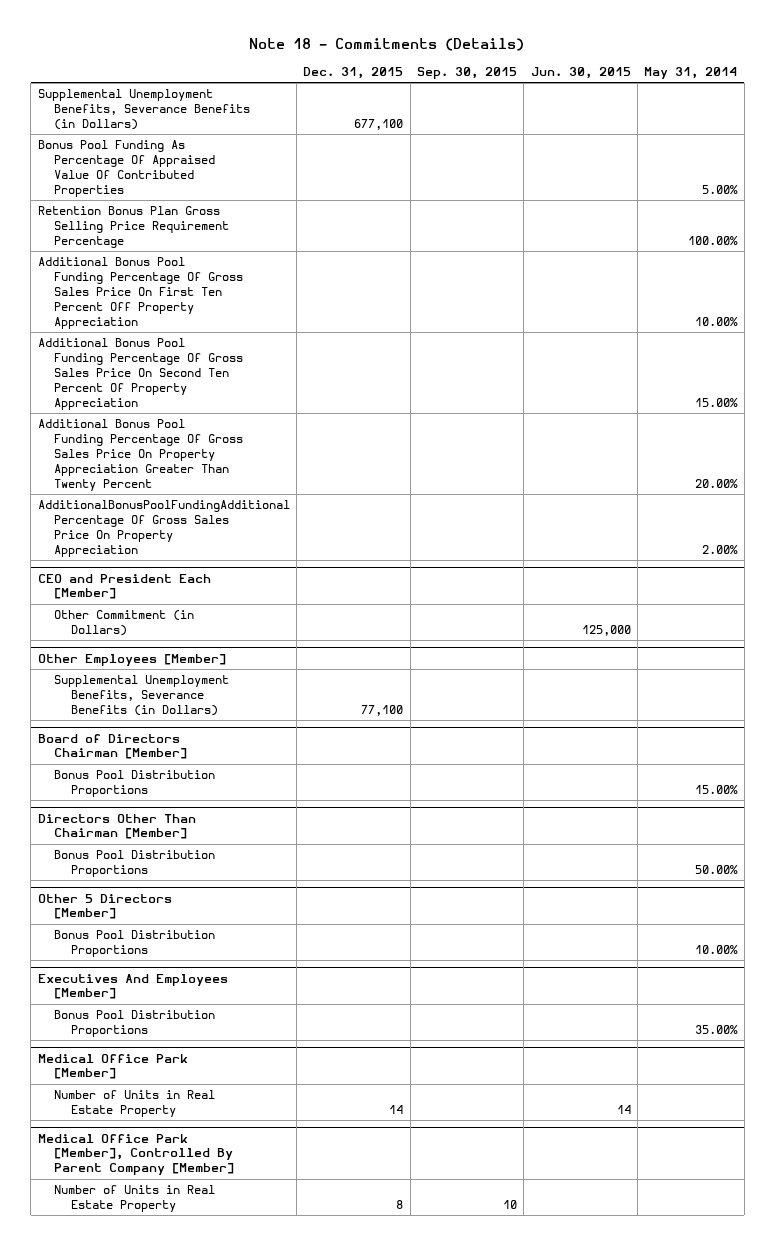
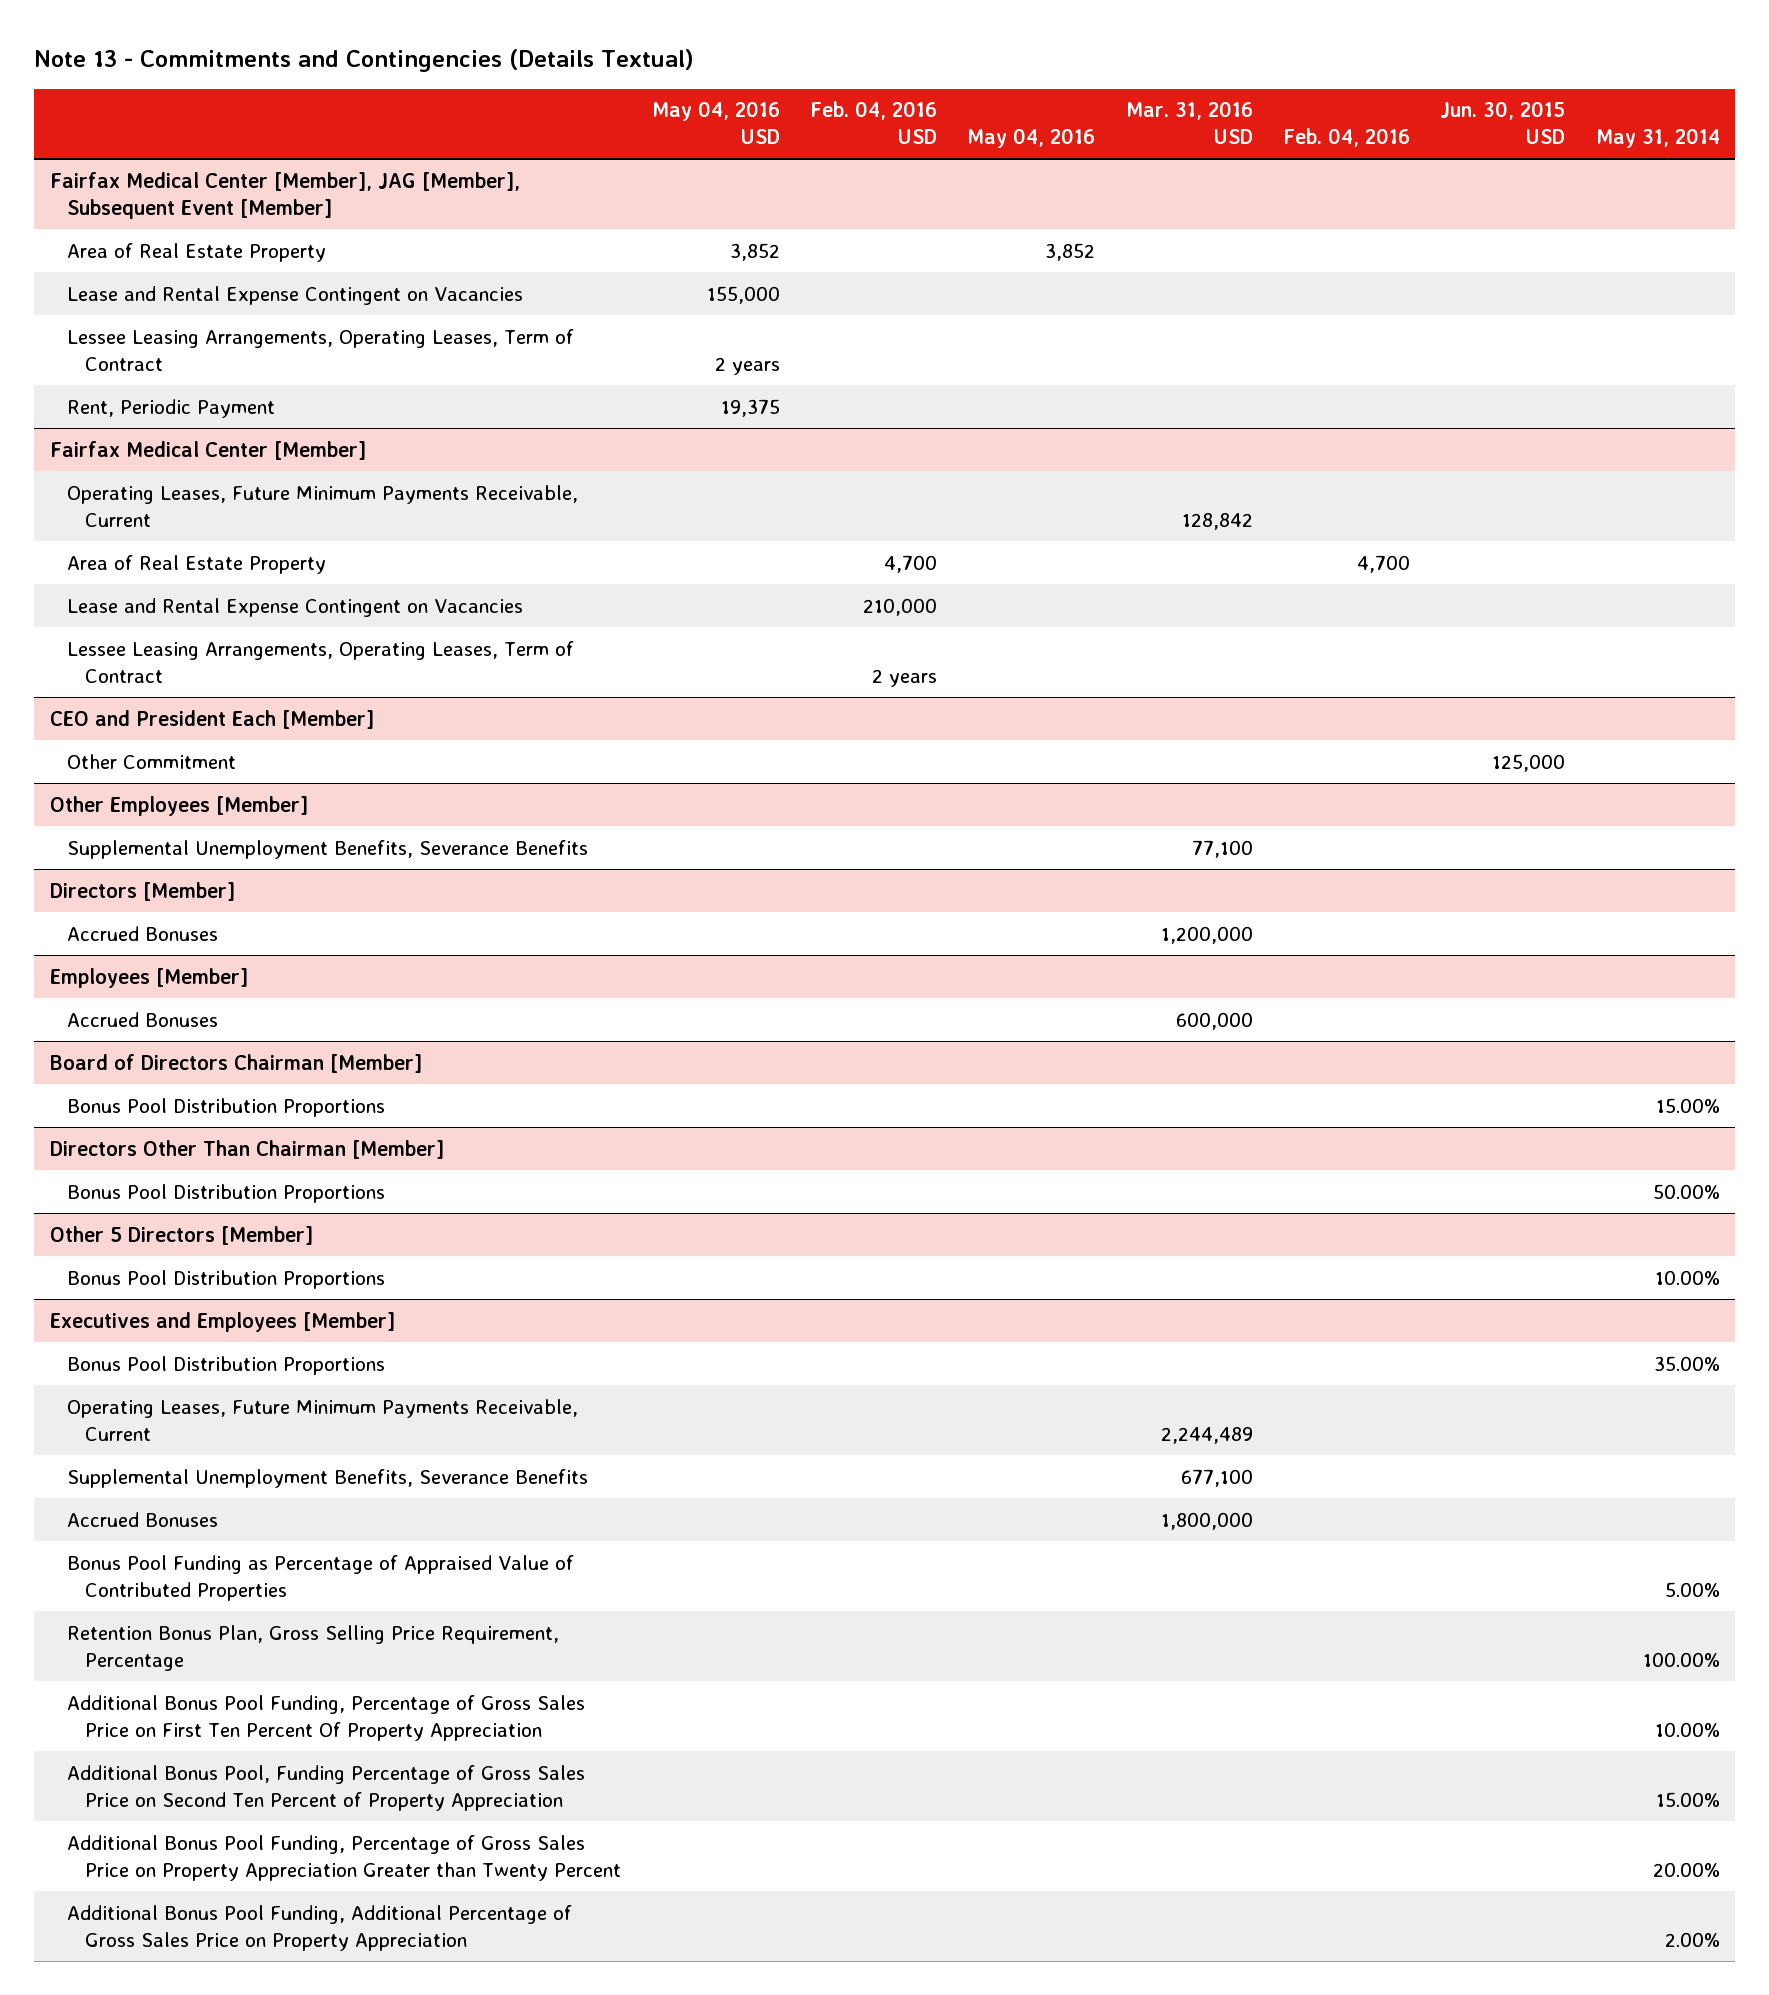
[249,38,525,52] Note 18 - Commitments (Details) -> [34,49,695,73] Note 13 - Commitments and Contingencies (Details Textual)
[303,67,404,80] Dec. 31, 2015 -> none
[416,67,517,80] Sep. 30, 2015 -> none
[530,67,631,80] Jun. 30, 2015 -> none
none -> [651,101,780,145] May 04, 2016 USD
none -> [809,101,937,145] Feb. 04, 2016 USD
none -> [967,128,1096,149] May 04, 2016
none -> [1125,101,1253,145] Mar. 31, 2016 USD
none -> [1283,128,1411,148] Feb. 04, 2016
none -> [1440,101,1566,145] Jun. 30, 2015 USD
[37,89,251,130] Supplemental Unemployment Benefits, Severance Benefits (in Dollars) -> none
[37,140,216,197] Bonus Pool Funding As Percentage Of Appraised Value Of Contributed Properties -> none
[37,206,230,248] Retention Bonus Plan Gross Selling Price Requirement Percentage -> none
[37,257,244,329] Additional Bonus Pool Funding Percentage Of Gross Sales Price On First Ten Percent Off Property Appreciation -> none
[37,338,244,410] Additional Bonus Pool Funding Percentage Of Gross Sales Price On Second Ten Percent Of Property Appreciation -> none
[37,419,244,491] Additional Bonus Pool Funding Percentage Of Gross Sales Price On Property Appreciation Greater Than Twenty Percent -> none
[37,500,290,557] AdditionalBonusPoolFundingAdditional Percentage Of Gross Sales Price On Property Appreciation -> none
none -> [49,171,520,219] Fairfax Medical Center [Member], JAG [Member], Subsequent Event [Member]
none -> [67,242,327,262] Area of Real Estate Property
none -> [67,285,524,305] Lease and Rental Expense Contingent on Vacancies
none -> [67,328,575,371] Lessee Leasing Arrangements, Operating Leases, Term of Contract
none -> [67,398,276,418] Rent, Periodic Payment
none -> [49,440,366,460] Fairfax Medical Center [Member]
none -> [67,484,579,527] Operating Leases, Future Minimum Payments Receivable, Current
none -> [67,554,327,574] Area of Real Estate Property
none -> [67,597,524,617] Lease and Rental Expense Contingent on Vacancies
none -> [67,640,575,683] Lessee Leasing Arrangements, Operating Leases, Term of Contract
[54,610,195,637] Other Commitment (in Dollars) -> [67,753,237,769] Other Commitment
[54,675,230,716] Supplemental Unemployment Benefits, Severance Benefits (in Dollars) -> [67,839,589,859] Supplemental Unemployment Benefits, Severance Benefits
none -> [49,881,235,901] Directors [Member]
none -> [67,925,219,941] Accrued Bonuses
none -> [49,967,248,988] Employees [Member]
none -> [67,1011,219,1027] Accrued Bonuses
[37,973,228,1000] Executives And Employees [Member] -> [49,1311,395,1332] Executives and Employees [Member]
[37,1053,188,1080] Medical Office Park [Member] -> none
[54,1090,216,1118] Number of Units in Real Estate Property -> none
[37,1133,235,1176] Medical Office Park [Member], Controlled By Parent Company [Member] -> none
[54,1185,216,1213] Number of Units in Real Estate Property -> none
none -> [67,1398,579,1441] Operating Leases, Future Minimum Payments Receivable, Current
none -> [67,1468,589,1488] Supplemental Unemployment Benefits, Severance Benefits
none -> [67,1511,219,1527] Accrued Bonuses
none -> [67,1554,575,1601] Bonus Pool Funding as Percentage of Appraised Value of Contributed Properties
none -> [67,1624,560,1671] Retention Bonus Plan, Gross Selling Price Requirement, Percentage
none -> [67,1694,586,1741] Additional Bonus Pool Funding, Percentage of Gross Sales Price on First Ten Percent Of Property Appreciation
none -> [67,1764,586,1811] Additional Bonus Pool, Funding Percentage of Gross Sales Price on Second Ten Percent of Property Appreciation
none -> [67,1834,622,1881] Additional Bonus Pool Funding, Percentage of Gross Sales Price on Property Appreciation Greater than Twenty Percent
none -> [67,1904,573,1951] Additional Bonus Pool Funding, Additional Percentage of Gross Sales Price on Property Appreciation

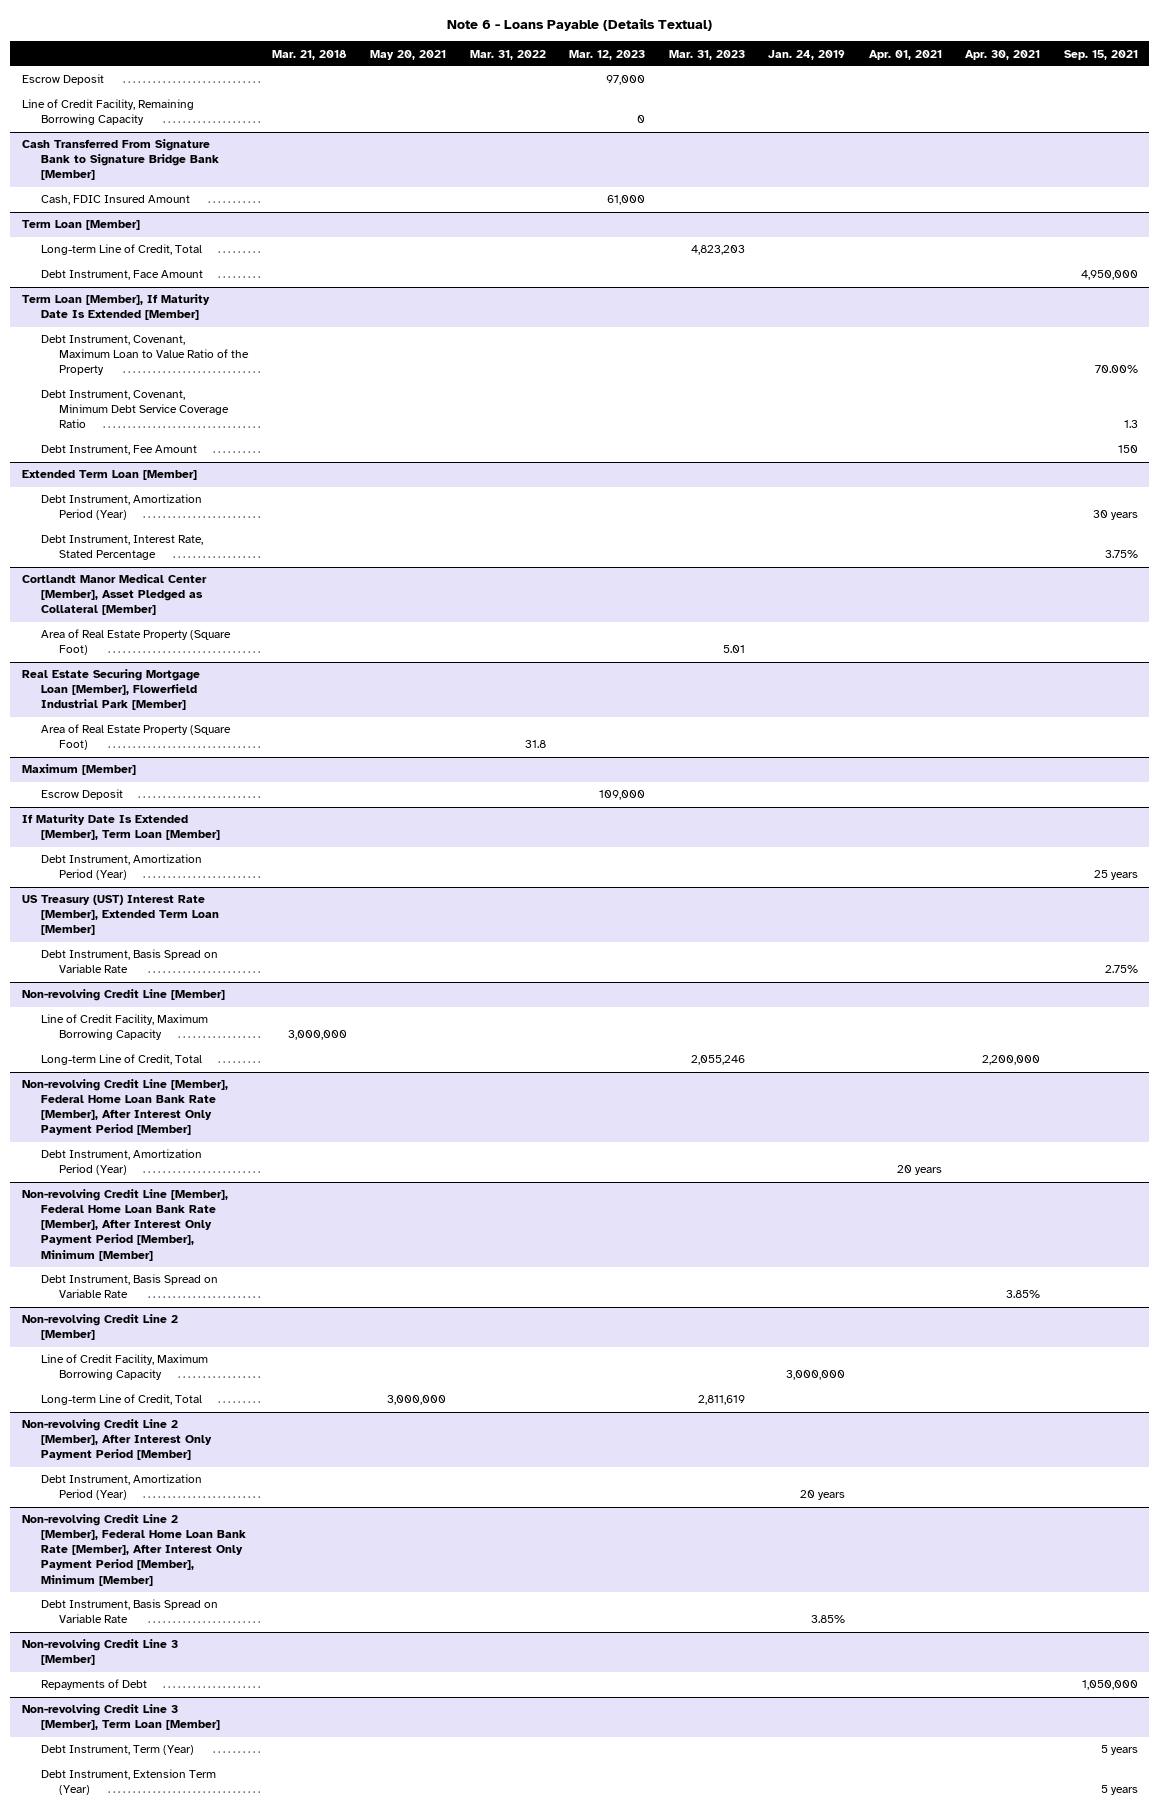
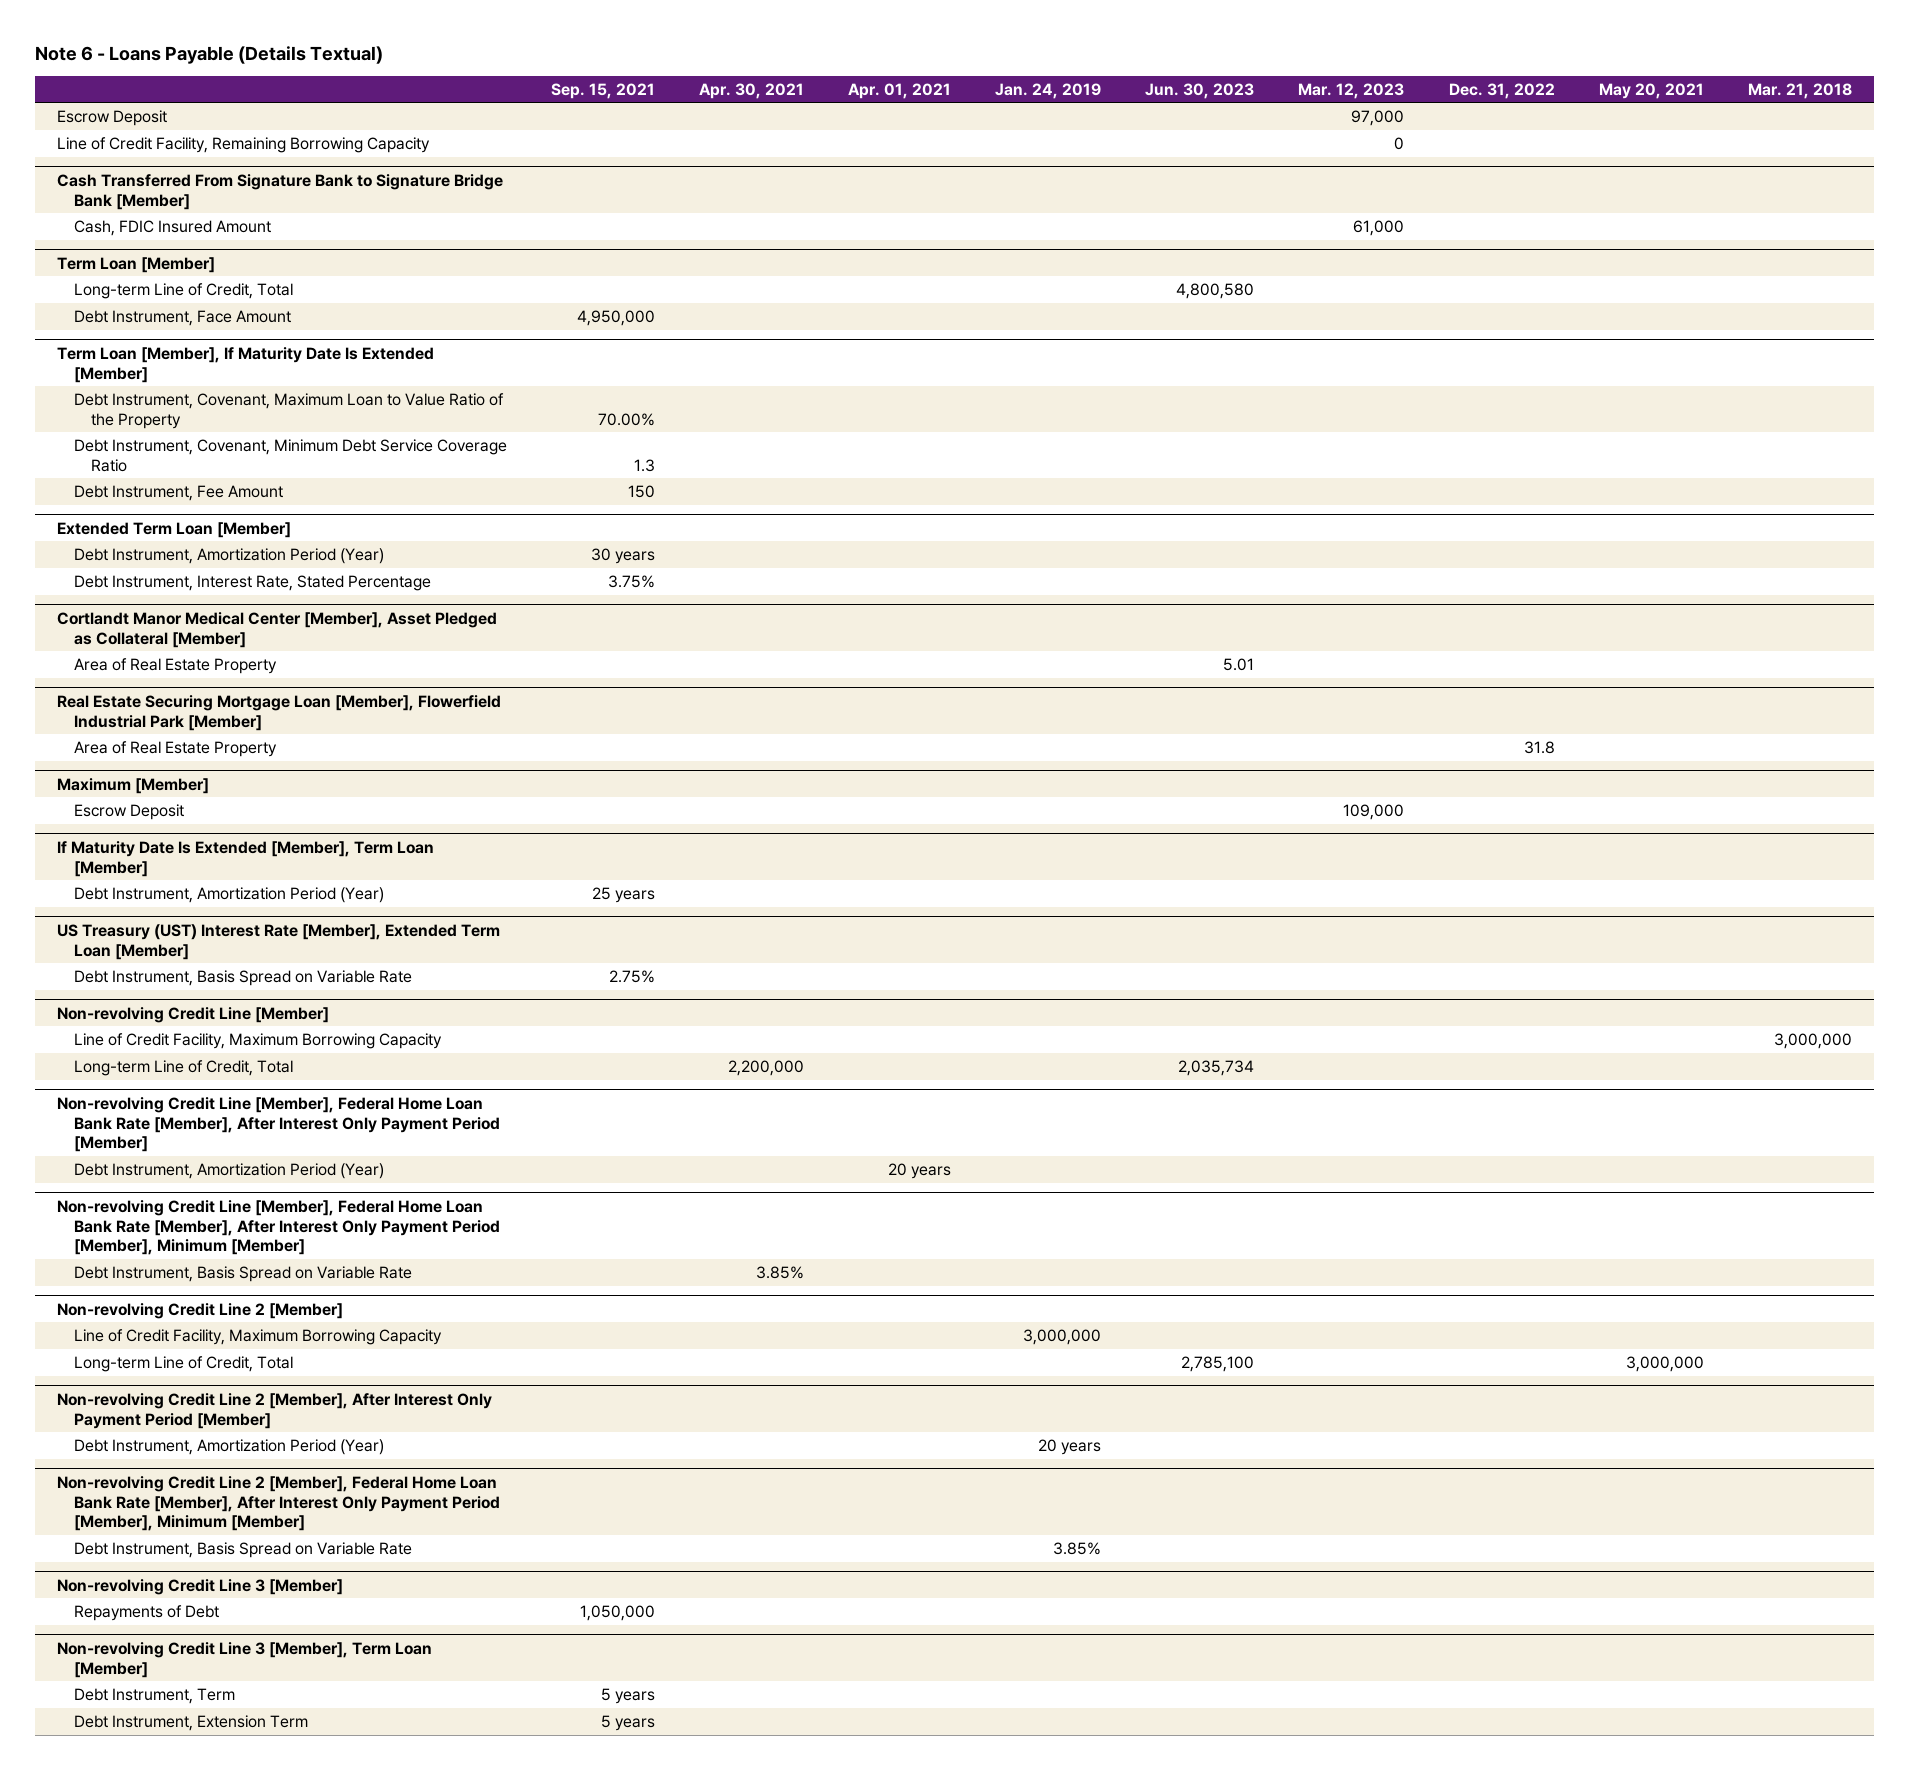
[469,49,546,60] Mar. 31, 2022 -> none
[668,49,745,60] Mar. 31, 2023 -> none
none -> [1145,82,1255,99] Jun. 30, 2023
none -> [1448,82,1555,99] Dec. 31, 2022
[40,629,231,656] Area of Real Estate Property (Square Foot) -> [73,657,277,674] Area of Real Estate Property
[40,724,231,751] Area of Real Estate Property (Square Foot) -> [73,740,277,757] Area of Real Estate Property
[40,1745,194,1756] Debt Instrument, Term (Year) -> [73,1687,235,1704] Debt Instrument, Term
[40,1769,216,1796] Debt Instrument, Extension Term (Year) -> [73,1714,308,1731] Debt Instrument, Extension Term

